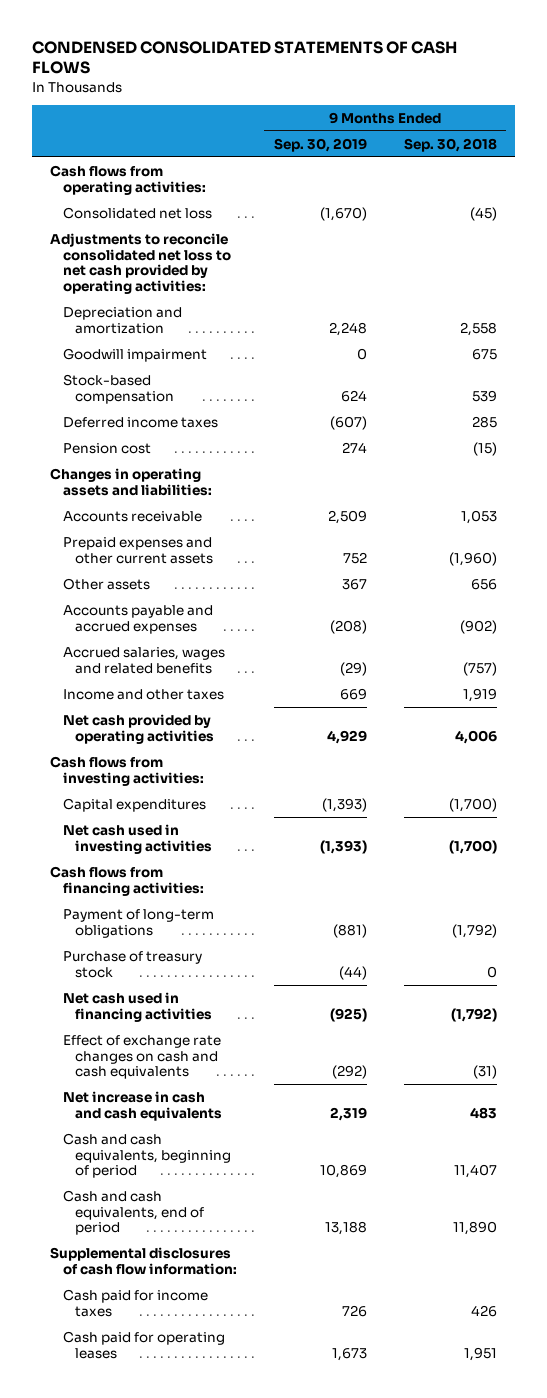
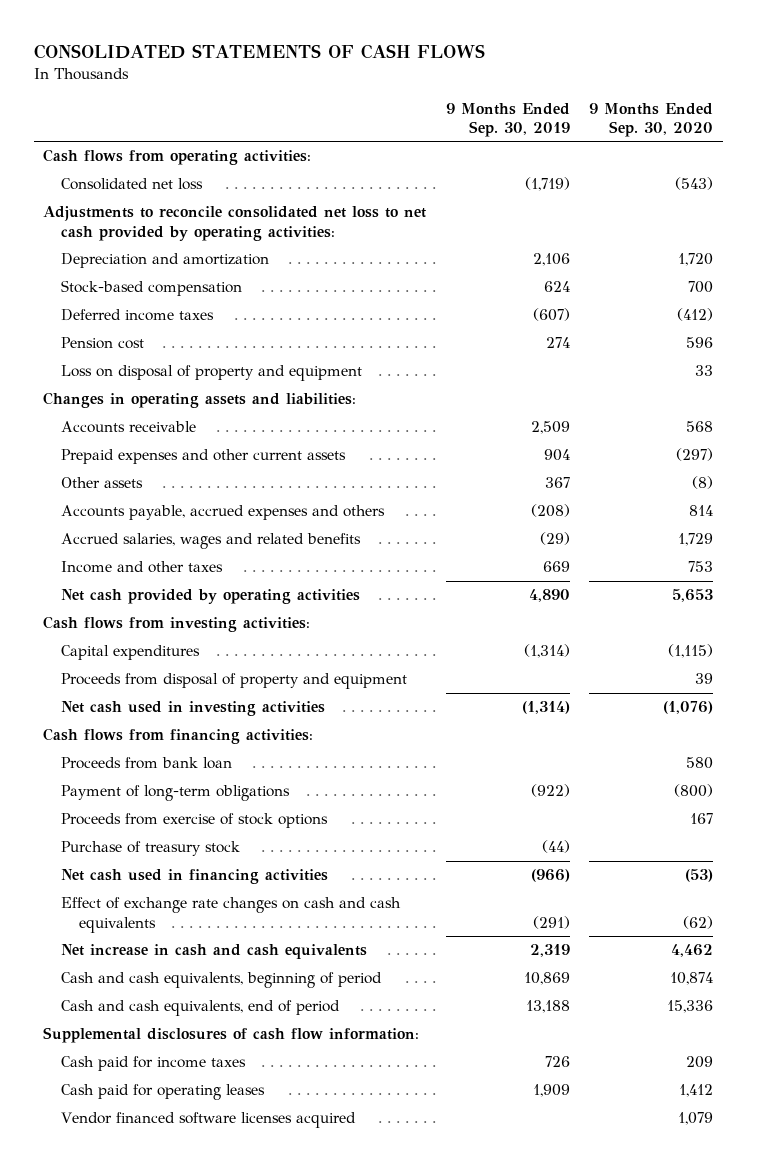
[31,40,457,75] CONDENSED CONSOLIDATED STATEMENTS OF CASH FLOWS -> [33,43,485,59] CONSOLIDATED STATEMENTS OF CASH FLOWS
[403,137,497,152] Sep. 30, 2018 -> none
none -> [589,102,714,137] 9 Months Ended Sep. 30, 2020
[319,206,367,221] (1,670) -> [524,177,570,192] (1,719)
[62,347,207,362] Goodwill impairment -> none
[328,321,367,336] 2,248 -> [532,253,570,267] 2,106
none -> [61,365,363,382] Loss on disposal of property and equipment
[342,551,367,564] 752 -> [543,449,570,462] 904
[62,604,213,634] Accounts payable and accrued expenses -> [61,505,386,521] Accounts payable, accrued expenses and others
[326,729,367,744] 4,929 -> [528,589,570,603] 4,890
[321,797,367,812] (1,393) -> [523,644,570,659] (1,314)
none -> [61,673,408,690] Proceeds from disposal of property and equipment
[319,839,367,854] (1,393) -> [521,701,570,715] (1,314)
none -> [61,757,233,770] Proceeds from bank loan
[332,923,367,938] (881) -> [530,784,570,798] (922)
none -> [61,813,329,829] Proceeds from exercise of stock options
[329,1007,367,1022] (925) -> [530,869,570,883] (966)
[331,1065,367,1080] (292) -> [532,915,570,929] (291)
[331,1347,367,1361] 1,673 -> [532,1084,570,1098] 1,909
none -> [61,1112,357,1129] Vendor financed software licenses acquired

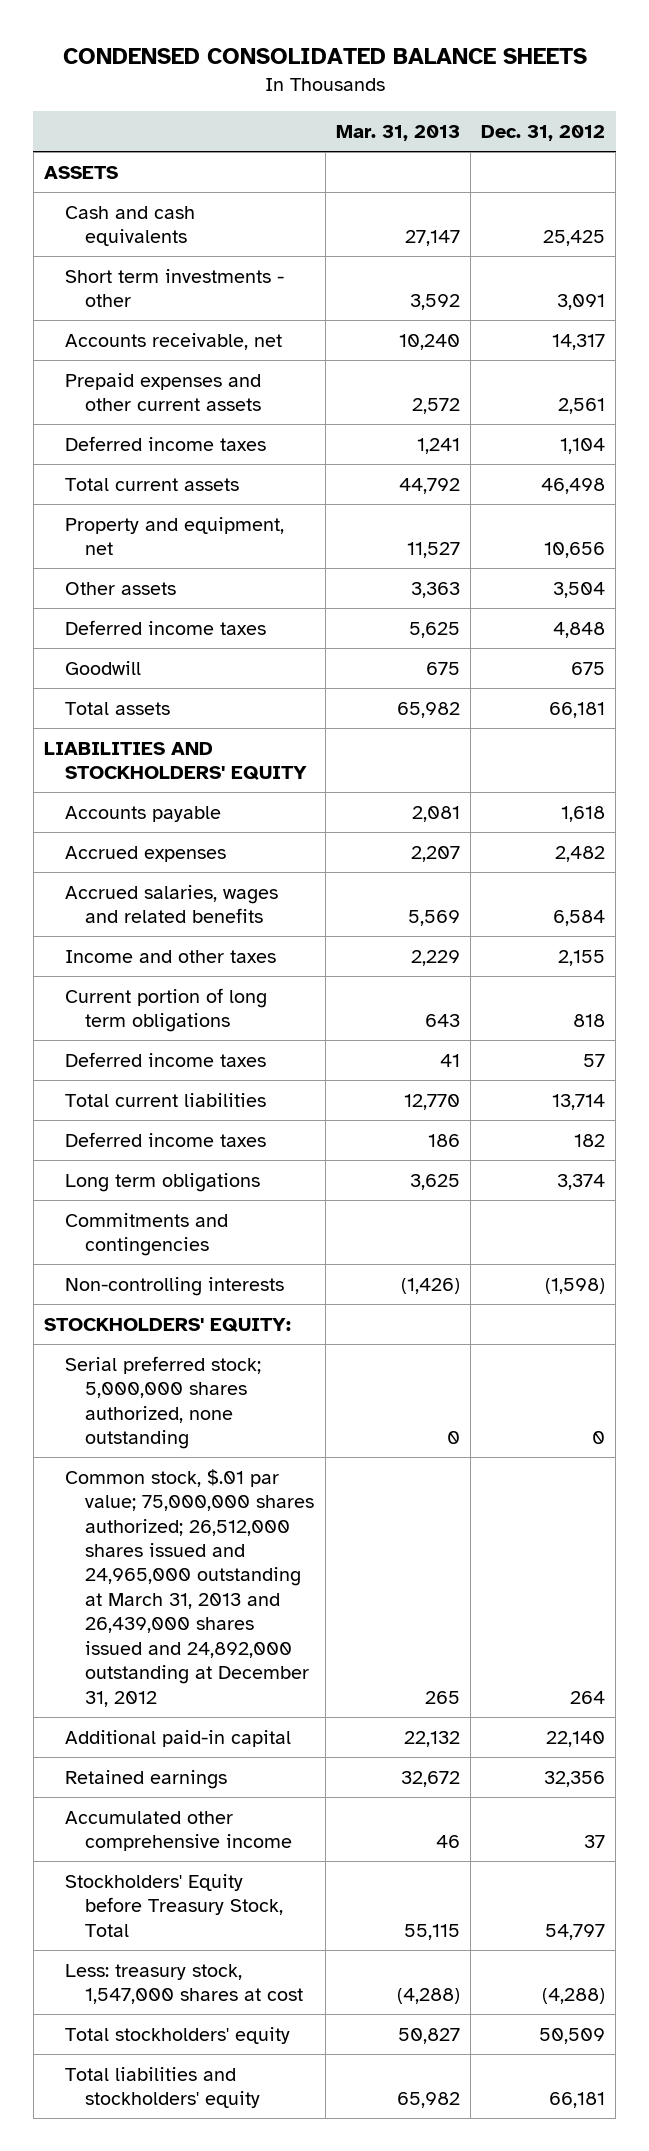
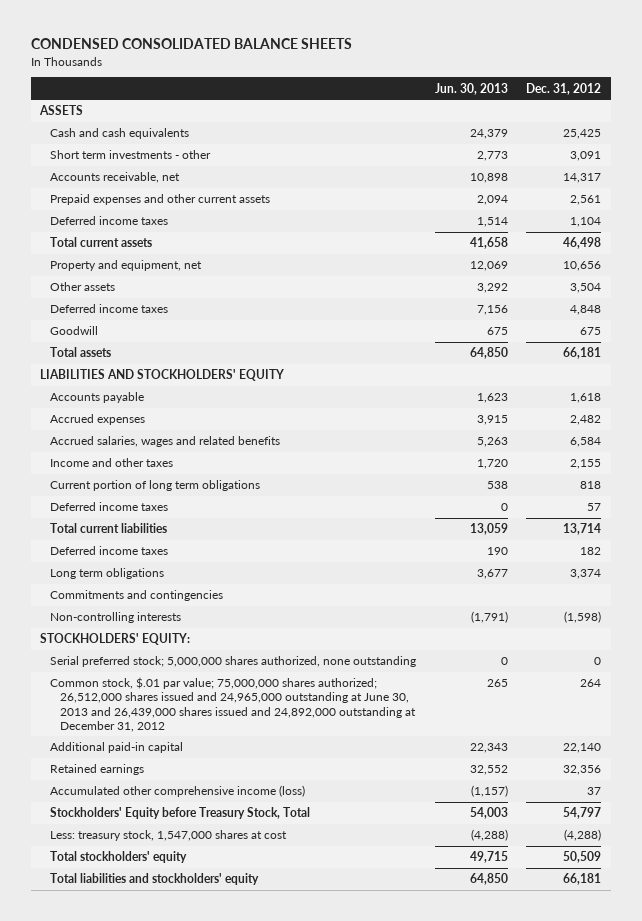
[335,125,460,142] Mar. 31, 2013 -> none
none -> [434,82,508,95] Jun. 30, 2013
[64,1468,315,1707] Common stock, $.01 par value; 75,000,000 shares authorized; 26,512,000 shares issued and 24,965,000 outstanding at March 31, 2013 and 26,439,000 shares issued and 24,892,000 outstanding at December 31, 2012 -> [49,677,416,732] Common stock, $.01 par value; 75,000,000 shares authorized; 26,512,000 shares issued and 24,965,000 outstanding at June 30, 2013 and 26,439,000 shares issued and 24,892,000 outstanding at December 31, 2012
[64,1810,293,1852] Accumulated other comprehensive income -> [49,785,305,798] Accumulated other comprehensive income (loss)

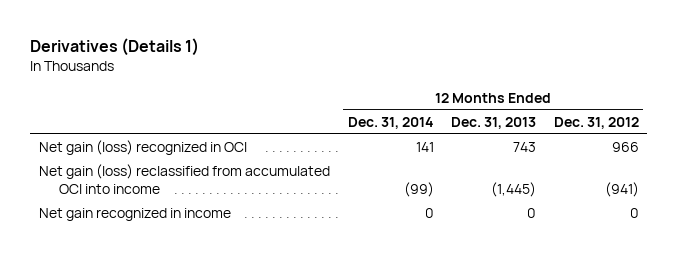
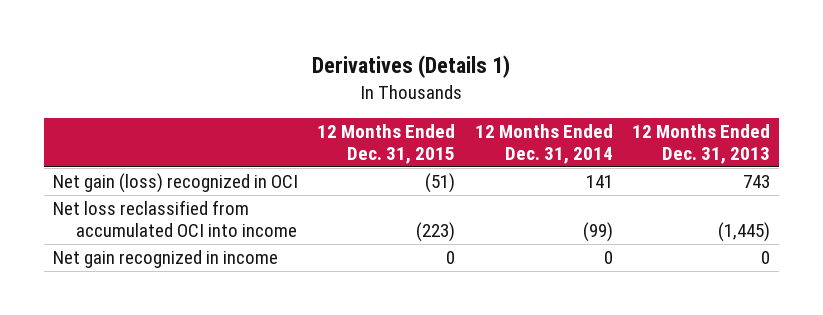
[553,116,639,129] Dec. 31, 2012 -> none
none -> [317,123,456,165] 12 Months Ended Dec. 31, 2015
[39,164,331,194] Net gain (loss) reclassified from accumulated OCI into income -> [53,200,298,238] Net loss reclassified from accumulated OCI into income

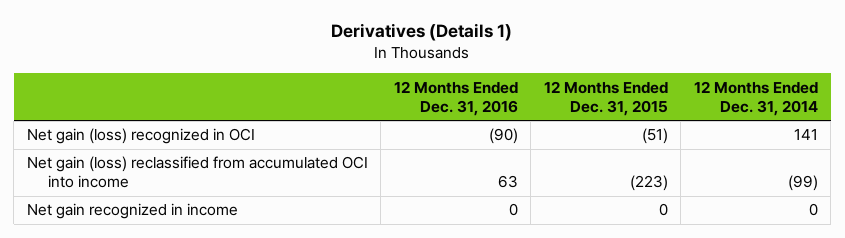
[631,123,770,165] 12 Months Ended Dec. 31, 2013 -> none
none -> [393,80,518,116] 12 Months Ended Dec. 31, 2016
[53,200,298,238] Net loss reclassified from accumulated OCI into income -> [26,156,368,189] Net gain (loss) reclassified from accumulated OCI into income

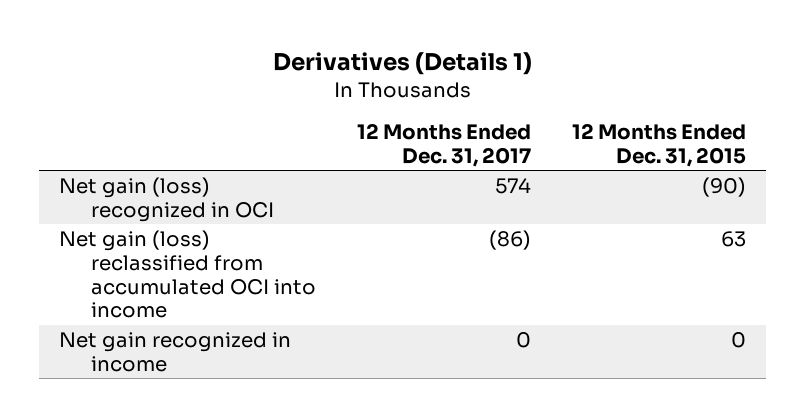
[393,80,518,116] 12 Months Ended Dec. 31, 2016 -> none
[693,80,818,116] 12 Months Ended Dec. 31, 2014 -> none
none -> [356,123,531,168] 12 Months Ended Dec. 31, 2017
[641,128,668,145] (51) -> [701,176,746,197] (90)
[629,175,668,192] (223) -> [720,230,746,247] 63

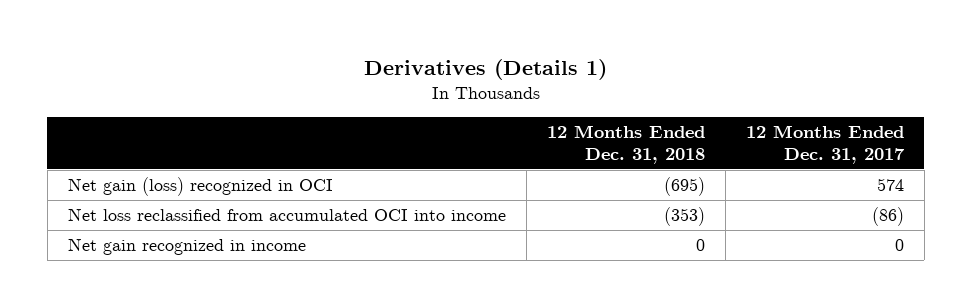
[571,123,746,168] 12 Months Ended Dec. 31, 2015 -> none
none -> [546,124,705,165] 12 Months Ended Dec. 31, 2018
[59,229,316,319] Net gain (loss) reclassified from accumulated OCI into income -> [67,208,506,222] Net loss reclassified from accumulated OCI into income

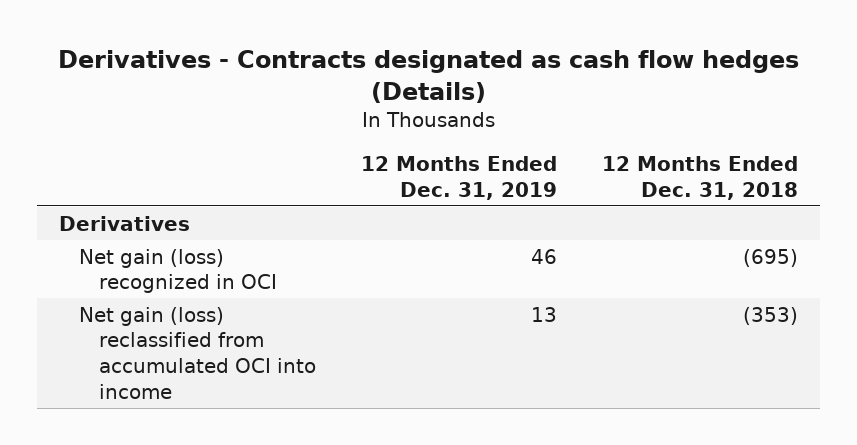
[363,58,607,80] Derivatives (Details 1) -> [57,50,799,103] Derivatives - Contracts designated as cash flow hedges (Details)
[745,124,905,165] 12 Months Ended Dec. 31, 2017 -> none
none -> [360,156,557,200] 12 Months Ended Dec. 31, 2019
none -> [59,215,191,231] Derivatives
[67,238,306,256] Net gain recognized in income -> none
[67,208,506,222] Net loss reclassified from accumulated OCI into income -> [79,306,316,399] Net gain (loss) reclassified from accumulated OCI into income

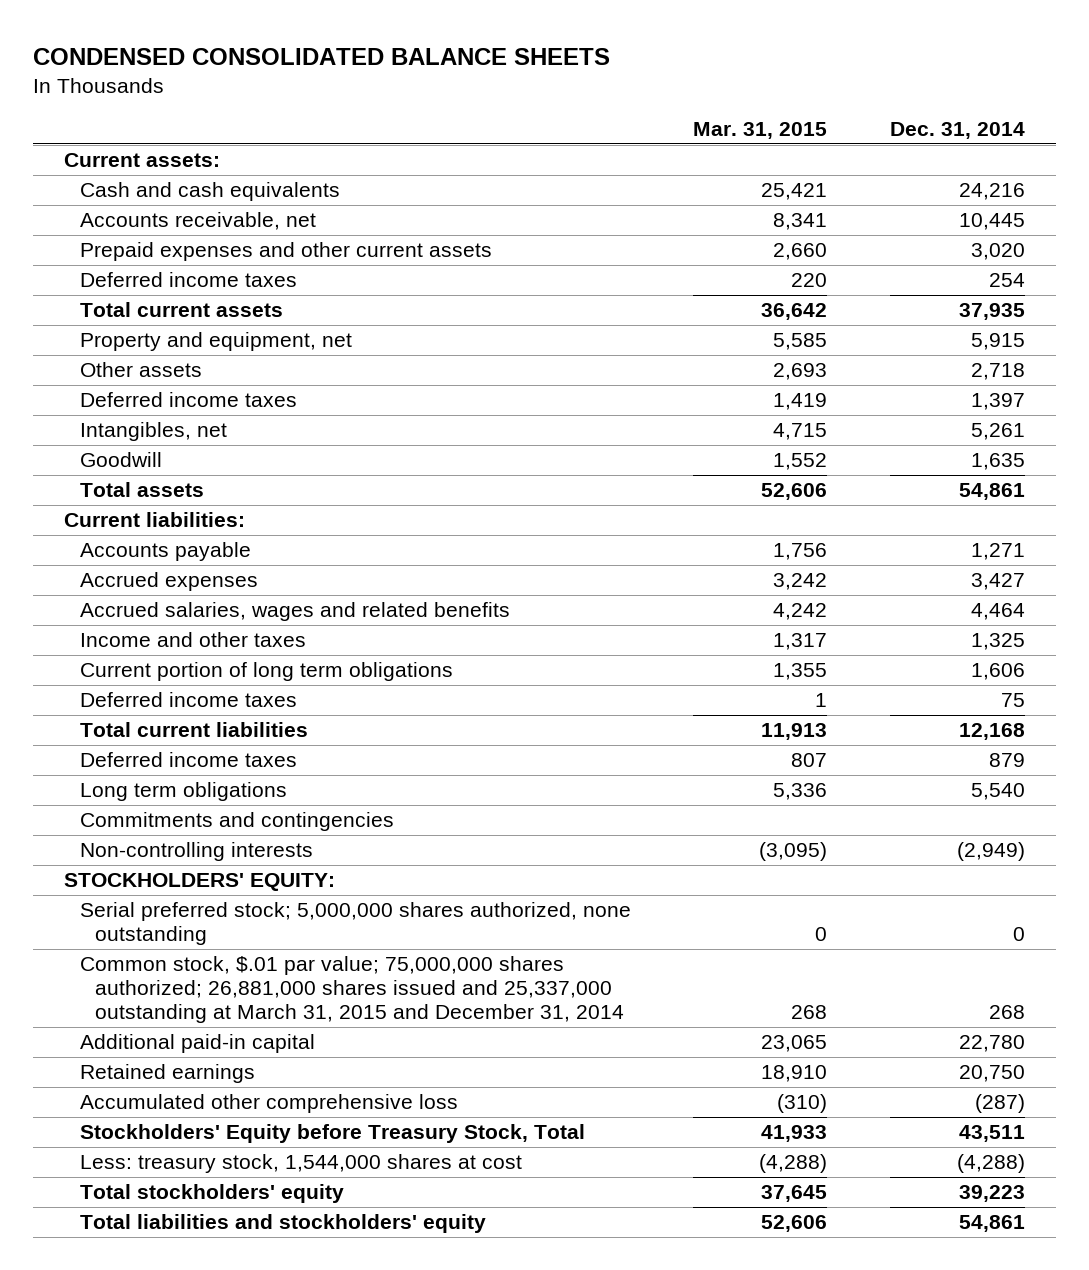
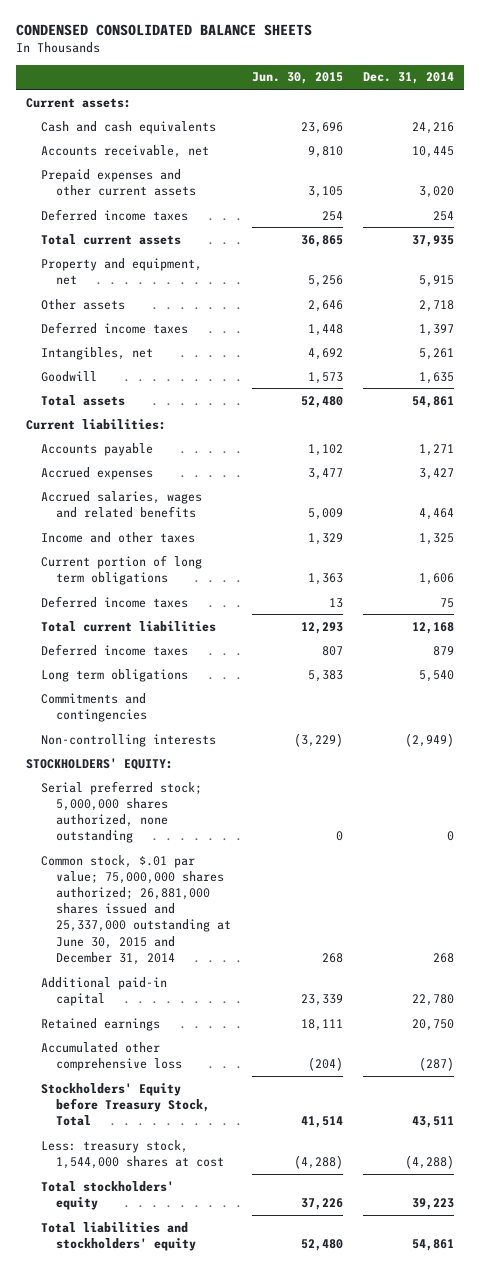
[693,122,828,140] Mar. 31, 2015 -> none
none -> [251,72,343,85] Jun. 30, 2015
[79,956,625,1024] Common stock, $.01 par value; 75,000,000 shares authorized; 26,881,000 shares issued and 25,337,000 outstanding at March 31, 2015 and December 31, 2014 -> [41,854,232,965] Common stock, $.01 par value; 75,000,000 shares authorized; 26,881,000 shares issued and 25,337,000 outstanding at June 30, 2015 and December 31, 2014

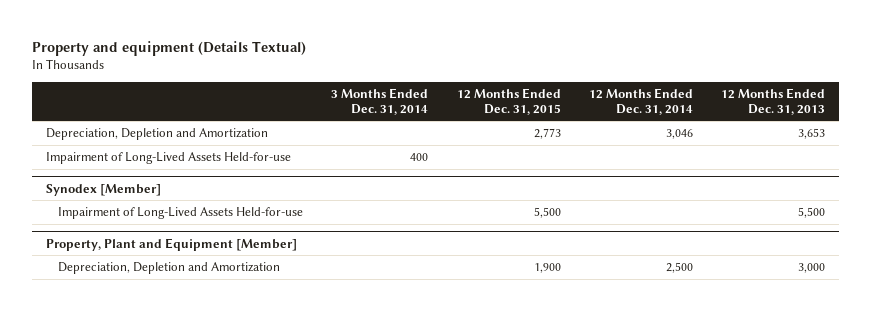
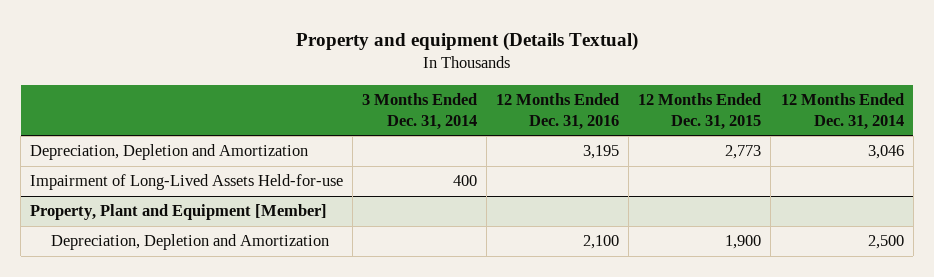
[720,87,825,115] 12 Months Ended Dec. 31, 2013 -> none
none -> [496,93,620,130] 12 Months Ended Dec. 31, 2016
[45,183,161,196] Synodex [Member] -> none
[58,206,304,219] Impairment of Long-Lived Assets Held-for-use -> none

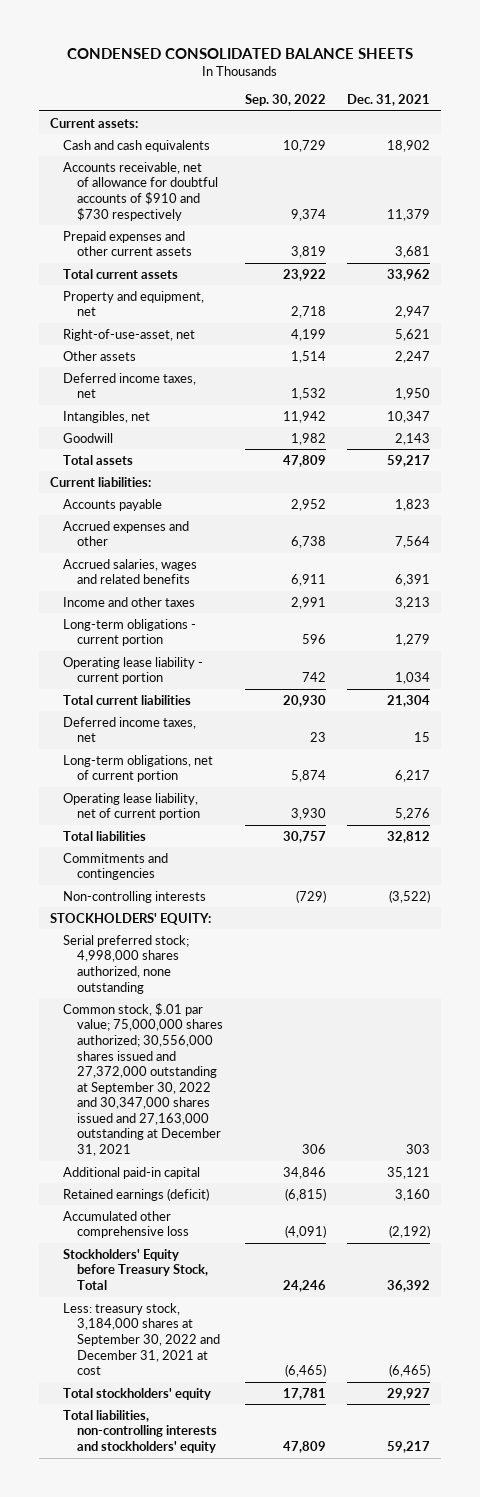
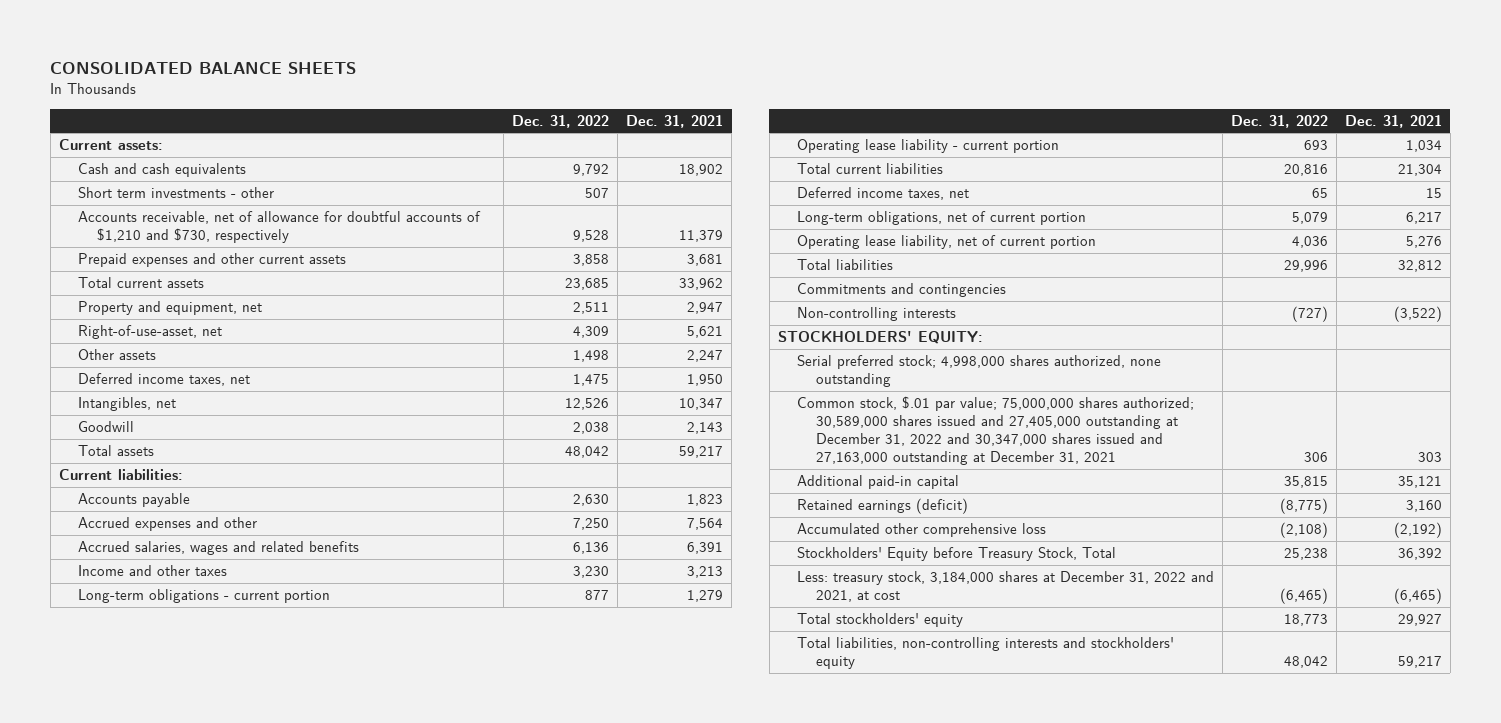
[67,47,414,59] CONDENSED CONSOLIDATED BALANCE SHEETS -> [50,61,357,74] CONSOLIDATED BALANCE SHEETS
[244,94,326,107] Sep. 30, 2022 -> none
none -> [512,114,610,128] Dec. 31, 2022
none -> [77,187,274,199] Short term investments - other
[63,161,219,221] Accounts receivable, net of allowance for doubtful accounts of $910 and $730 respectively -> [77,211,481,244] Accounts receivable, net of allowance for doubtful accounts of $1,210 and $730, respectively
[63,1002,224,1157] Common stock, $.01 par value; 75,000,000 shares authorized; 30,556,000 shares issued and 27,372,000 outstanding at September 30, 2022 and 30,347,000 shares issued and 27,163,000 outstanding at December 31, 2021 -> [796,396,1194,466] Common stock, $.01 par value; 75,000,000 shares authorized; 30,589,000 shares issued and 27,405,000 outstanding at December 31, 2022 and 30,347,000 shares issued and 27,163,000 outstanding at December 31, 2021
[63,1302,221,1376] Less: treasury stock, 3,184,000 shares at September 30, 2022 and December 31, 2021 at cost -> [796,571,1214,603] Less: treasury stock, 3,184,000 shares at December 31, 2022 and 2021, at cost

